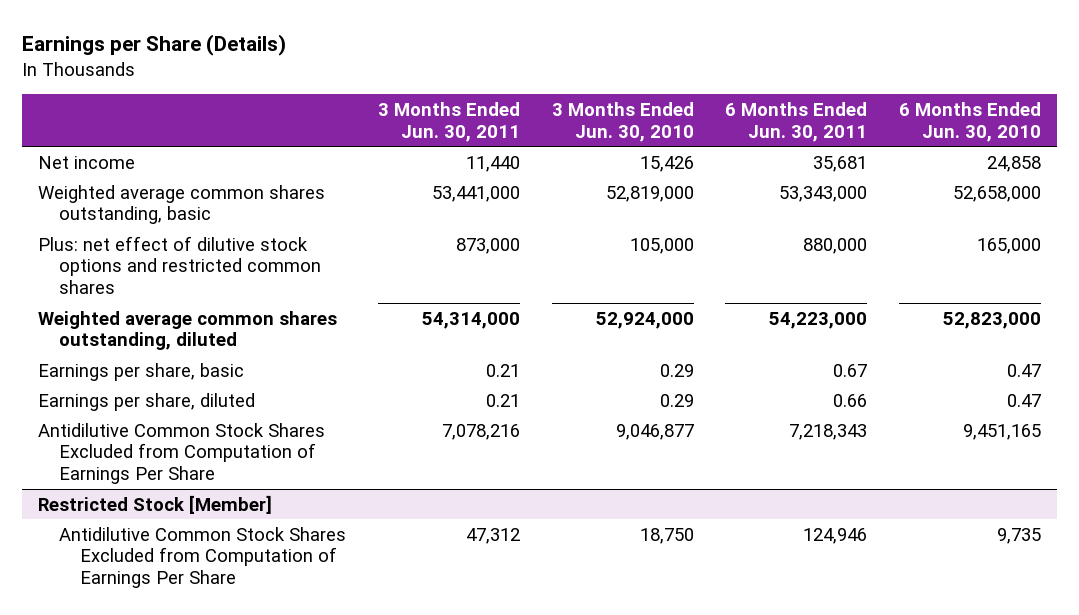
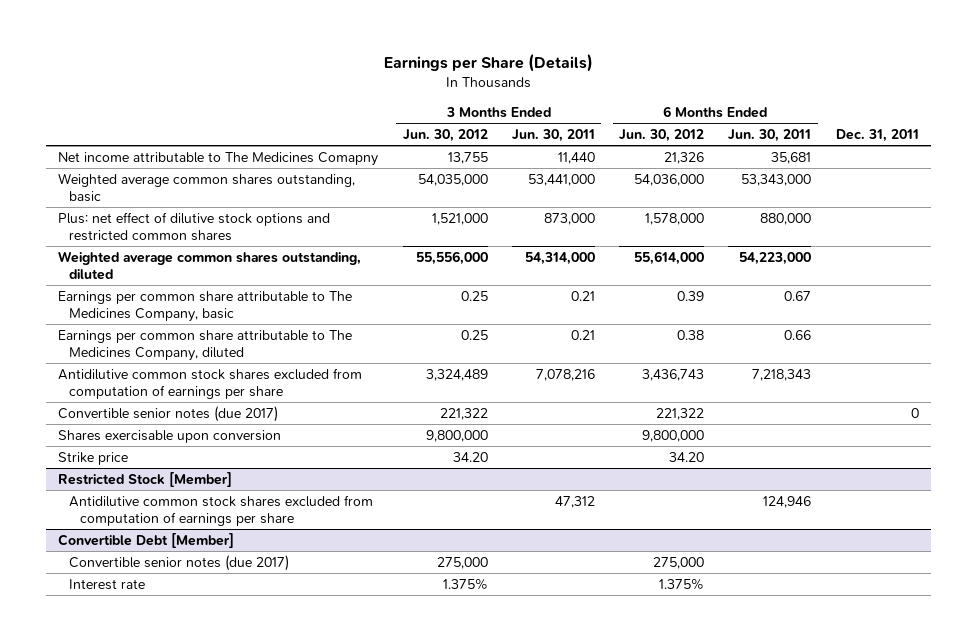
[551,102,694,142] 3 Months Ended Jun. 30, 2010 -> none
[899,102,1042,142] 6 Months Ended Jun. 30, 2010 -> none
none -> [402,129,488,143] Jun. 30, 2012
none -> [619,129,705,143] Jun. 30, 2012
none -> [835,129,919,143] Dec. 31, 2011
[38,155,136,169] Net income -> [58,151,379,166] Net income attributable to The Medicines Comapny
[38,362,245,381] Earnings per share, basic -> [58,290,353,323] Earnings per common share attributable to The Medicines Company, basic
[38,392,256,411] Earnings per share, diluted -> [58,329,353,362] Earnings per common share attributable to The Medicines Company, diluted
[38,422,326,484] Antidilutive Common Stock Shares Excluded from Computation of Earnings Per Share -> [58,367,363,400] Antidilutive common stock shares excluded from computation of earnings per share
none -> [58,405,279,422] Convertible senior notes (due 2017)
none -> [58,429,282,443] Shares exercisable upon conversion
none -> [58,451,129,465] Strike price
[59,526,347,588] Antidilutive Common Stock Shares Excluded from Computation of Earnings Per Share -> [69,494,374,527] Antidilutive common stock shares excluded from computation of earnings per share
none -> [58,532,235,548] Convertible Debt [Member]
none -> [69,554,290,571] Convertible senior notes (due 2017)
none -> [69,578,146,590] Interest rate

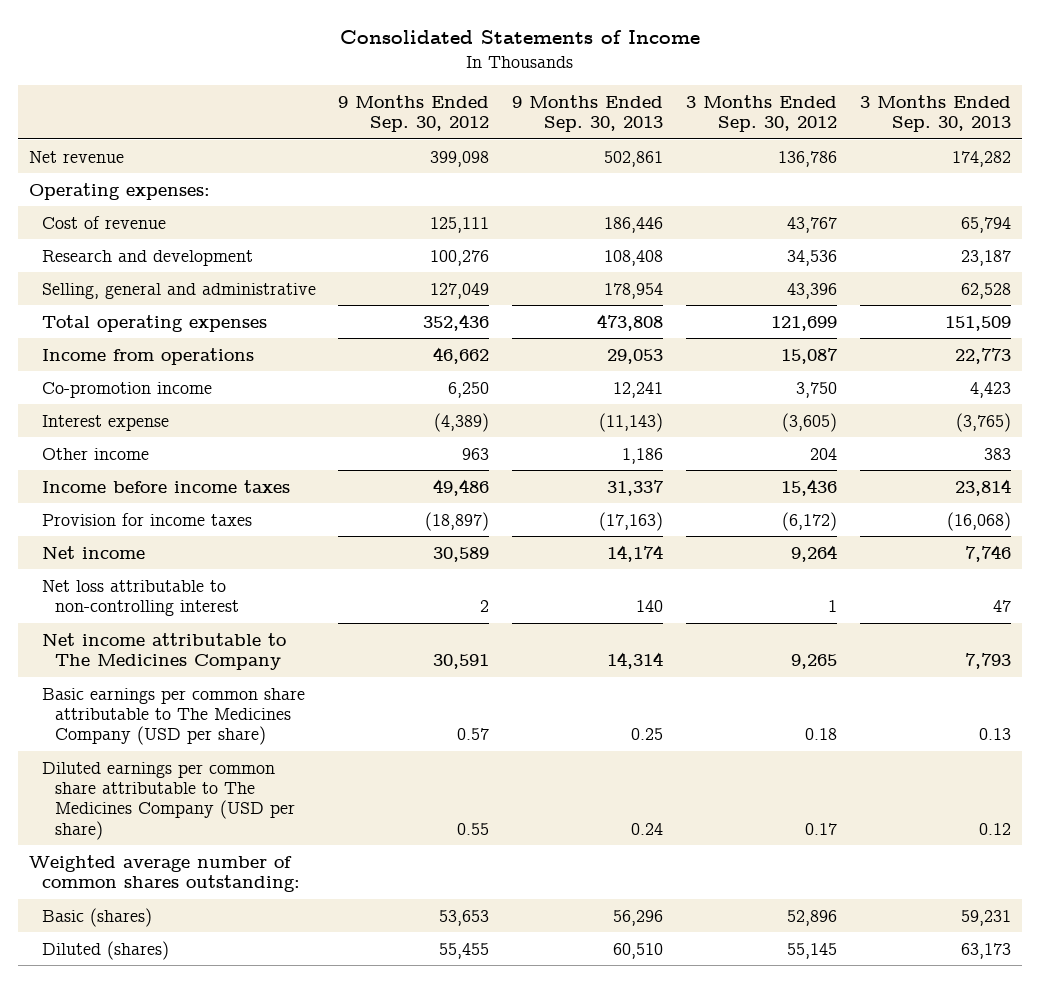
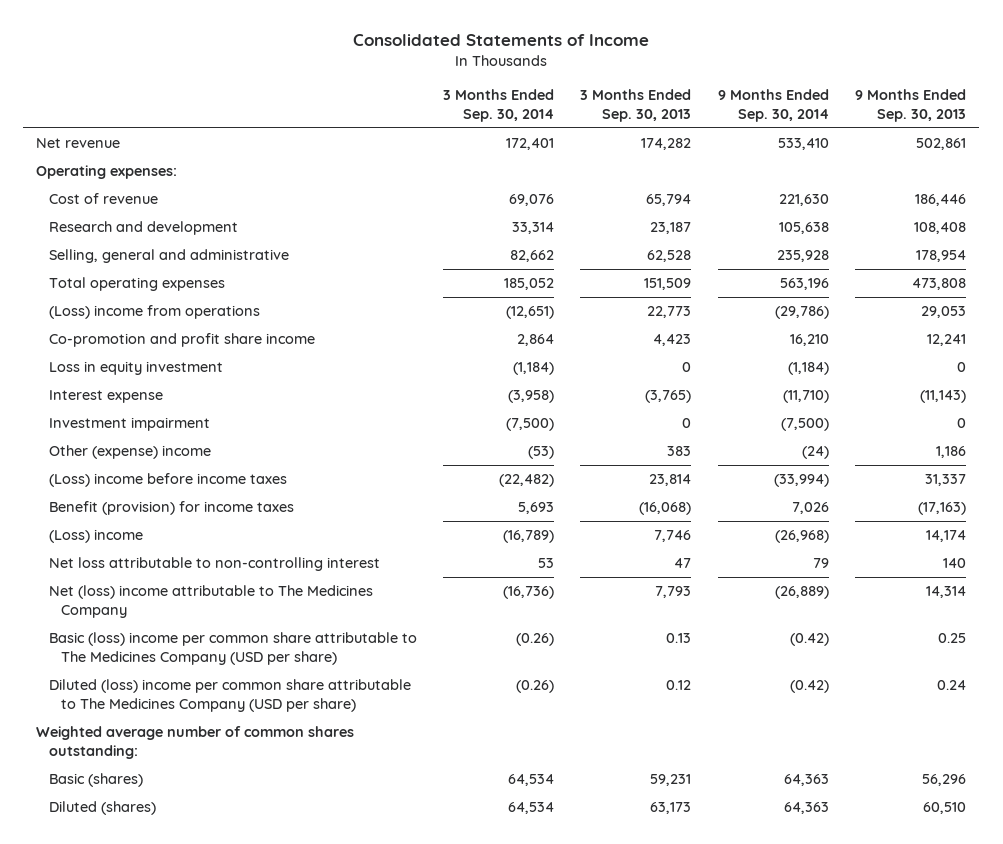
[338,94,490,133] 9 Months Ended Sep. 30, 2012 -> none
[685,94,837,133] 3 Months Ended Sep. 30, 2012 -> none
none -> [443,89,555,122] 3 Months Ended Sep. 30, 2014
none -> [717,89,829,122] 9 Months Ended Sep. 30, 2014
[41,347,254,365] Income from operations -> [48,305,260,320] (Loss) income from operations
[41,381,212,398] Co-promotion income -> [48,333,315,348] Co-promotion and profit share income
none -> [48,361,223,376] Loss in equity investment
none -> [48,417,210,432] Investment impairment
[41,447,149,460] Other income -> [48,445,211,460] Other (expense) income
[41,479,290,493] Income before income taxes -> [48,473,287,488] (Loss) income before income taxes
[41,512,252,526] Provision for income taxes -> [48,501,294,516] Benefit (provision) for income taxes
[41,545,145,559] Net income -> [48,529,143,544] (Loss) income
[41,632,286,670] Net income attributable to The Medicines Company -> [48,585,373,619] Net (loss) income attributable to The Medicines Company
[41,687,305,746] Basic earnings per common share attributable to The Medicines Company (USD per share) -> [48,632,417,666] Basic (loss) income per common share attributable to The Medicines Company (USD per share)
[41,761,295,840] Diluted earnings per common share attributable to The Medicines Company (USD per share) -> [48,679,411,713] Diluted (loss) income per common share attributable to The Medicines Company (USD per share)

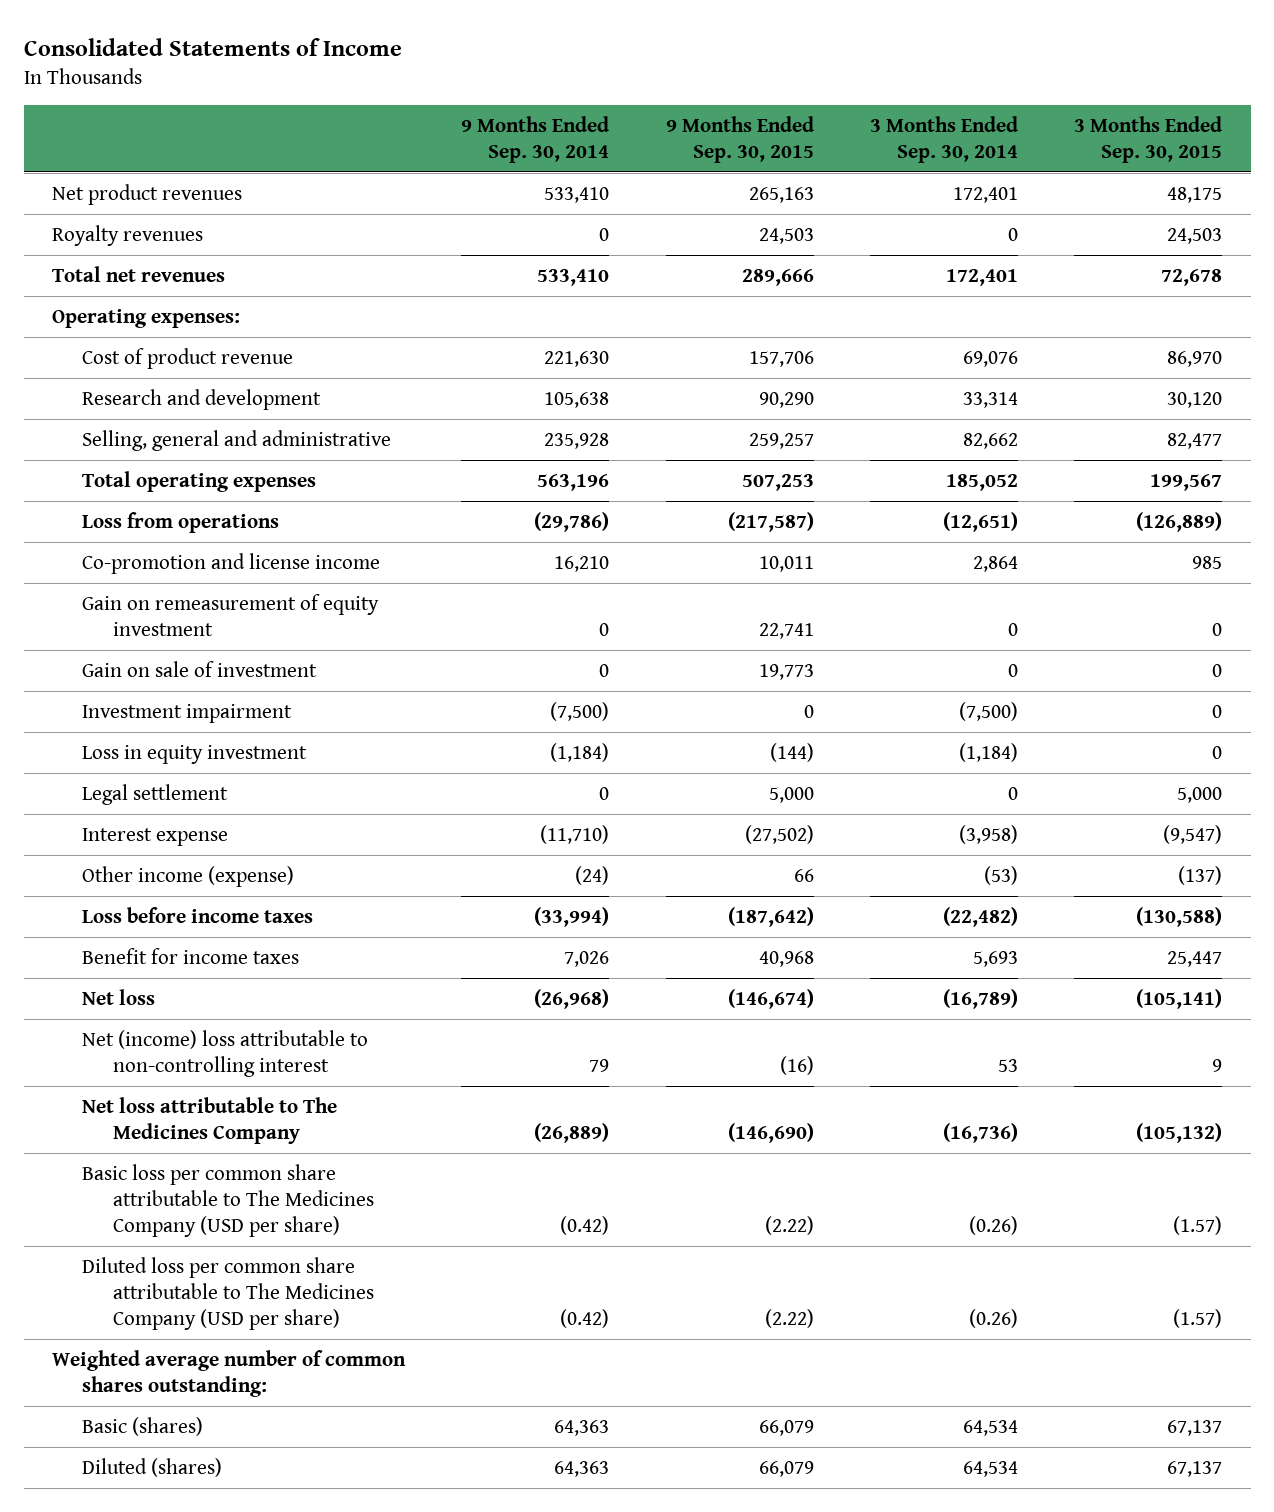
[580,89,692,122] 3 Months Ended Sep. 30, 2013 -> none
[855,89,967,122] 9 Months Ended Sep. 30, 2013 -> none
none -> [665,115,814,163] 9 Months Ended Sep. 30, 2015
none -> [1074,115,1223,163] 3 Months Ended Sep. 30, 2015
none -> [51,183,242,205] Net product revenues
none -> [51,224,203,246] Royalty revenues
[36,138,121,149] Net revenue -> [51,265,225,282] Total net revenues
[48,193,158,205] Cost of revenue -> [82,347,294,369] Cost of product revenue
[48,305,260,320] (Loss) income from operations -> [82,511,280,533] Loss from operations
[48,333,315,348] Co-promotion and profit share income -> [82,552,381,574] Co-promotion and license income
none -> [82,593,380,636] Gain on remeasurement of equity investment
none -> [82,660,318,677] Gain on sale of investment
[48,417,210,432] Investment impairment -> [82,703,293,723] Investment impairment
none -> [82,783,229,805] Legal settlement
[48,445,211,460] Other (expense) income -> [82,865,295,887] Other income (expense)
[48,473,287,488] (Loss) income before income taxes -> [82,906,314,923] Loss before income taxes
[48,501,294,516] Benefit (provision) for income taxes -> [82,947,300,964] Benefit for income taxes
[48,529,143,544] (Loss) income -> [82,988,156,1005] Net loss
[48,557,380,572] Net loss attributable to non-controlling interest -> [82,1029,369,1077] Net (income) loss attributable to non-controlling interest
[48,585,373,619] Net (loss) income attributable to The Medicines Company -> [82,1096,338,1144] Net loss attributable to The Medicines Company
[48,632,417,666] Basic (loss) income per common share attributable to The Medicines Company (USD per share) -> [82,1163,374,1237] Basic loss per common share attributable to The Medicines Company (USD per share)
[48,679,411,713] Diluted (loss) income per common share attributable to The Medicines Company (USD per share) -> [82,1256,374,1330] Diluted loss per common share attributable to The Medicines Company (USD per share)

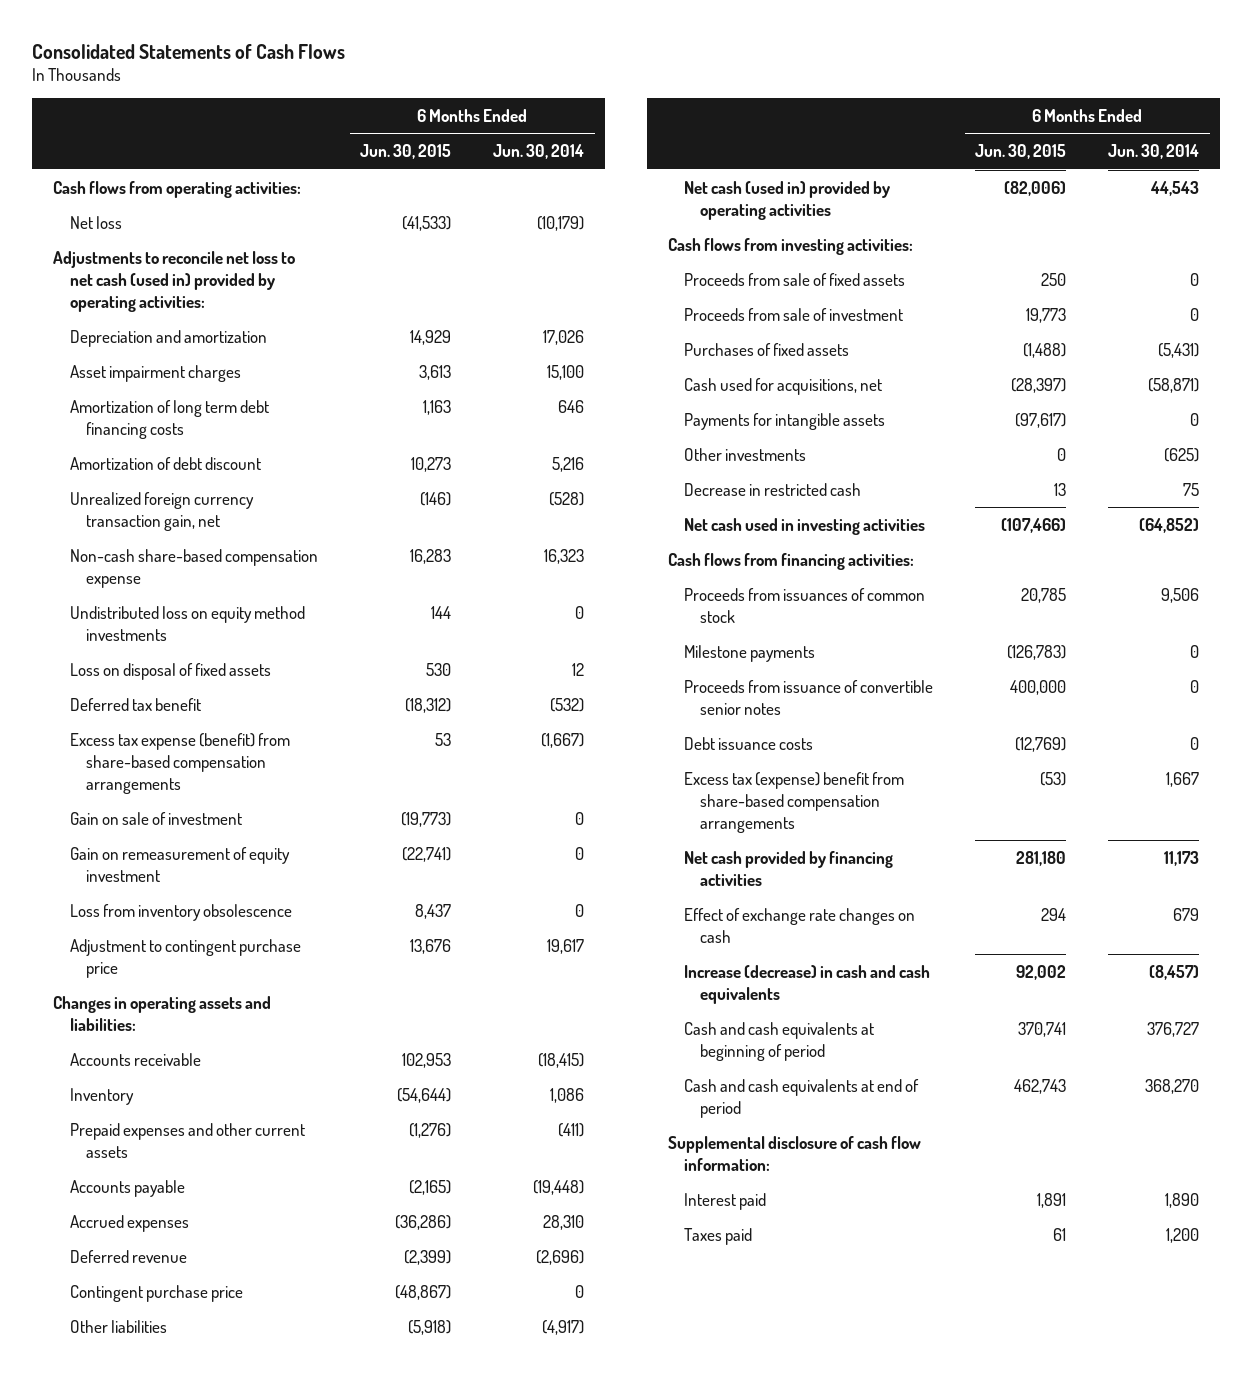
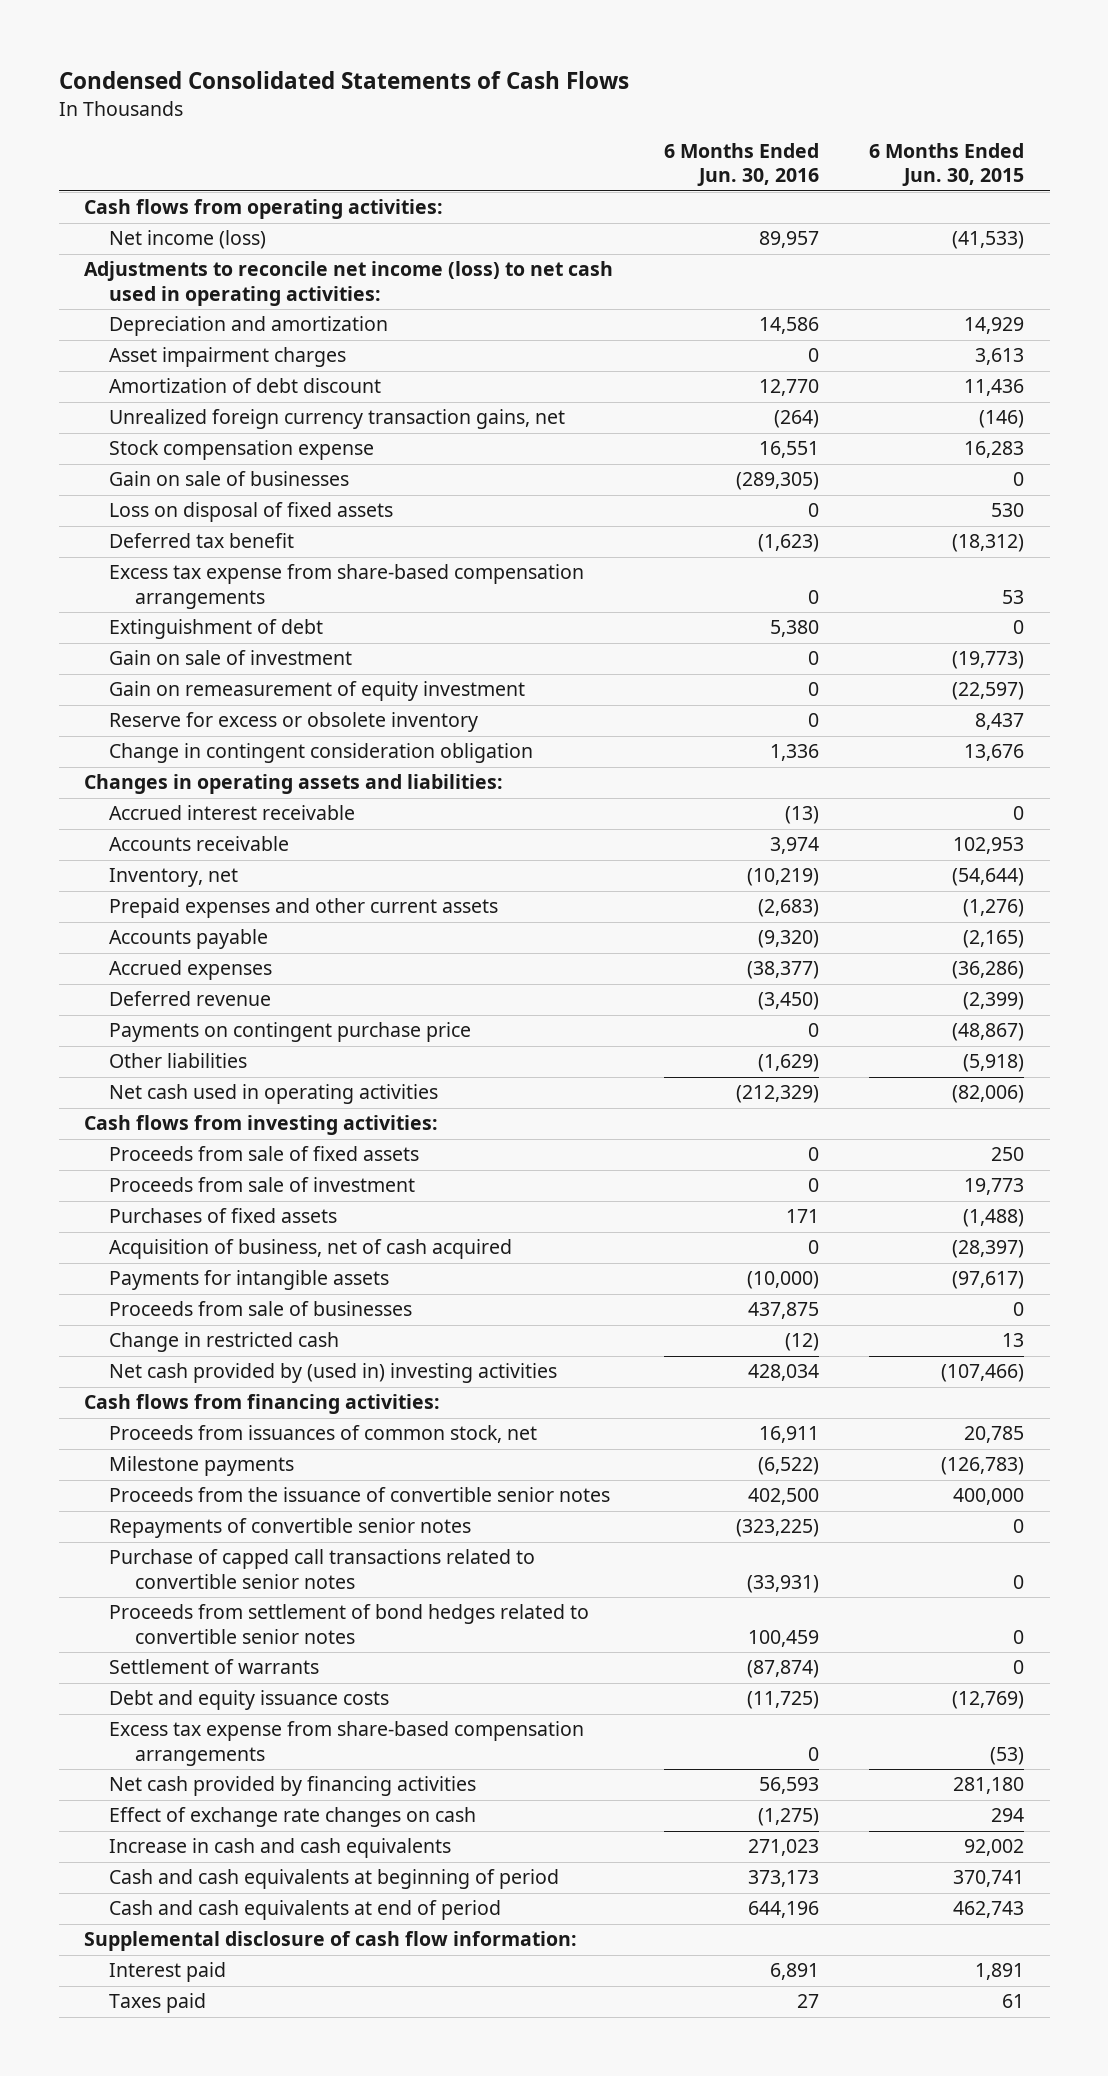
[32,43,346,59] Consolidated Statements of Cash Flows -> [58,71,629,90] Condensed Consolidated Statements of Cash Flows
[493,144,585,160] Jun. 30, 2014 -> none
none -> [663,143,819,187] 6 Months Ended Jun. 30, 2016
[69,215,122,229] Net loss -> [109,230,267,250] Net income (loss)
[53,250,296,312] Adjustments to reconcile net loss to net cash (used in) provided by operating activities: -> [83,261,613,306] Adjustments to reconcile net income (loss) to net cash used in operating activities:
[69,399,269,439] Amortization of long term debt financing costs -> none
[69,605,305,641] Undistributed loss on equity method investments -> none
[411,456,452,472] 10,273 -> [964,379,1025,397] 11,436
[69,491,254,531] Unrealized foreign currency transaction gain, net -> [109,409,566,430] Unrealized foreign currency transaction gains, net
[69,548,318,588] Non-cash share-based compensation expense -> [109,440,375,461] Stock compensation expense
none -> [109,471,350,487] Gain on sale of businesses
[69,732,290,794] Excess tax expense (benefit) from share-based compensation arrangements -> [109,564,585,609] Excess tax expense from share-based compensation arrangements
none -> [109,619,324,640] Extinguishment of debt
[402,846,452,862] (22,741) -> [952,682,1025,701] (22,597)
[69,903,292,921] Loss from inventory obsolescence -> [109,712,479,733] Reserve for excess or obsolete inventory
[69,938,301,978] Adjustment to contingent purchase price -> [109,743,534,764] Change in contingent consideration obligation
none -> [109,805,356,821] Accrued interest receivable
[69,1087,134,1105] Inventory -> [109,868,239,888] Inventory, net
[69,1284,243,1302] Contingent purchase price -> [109,1022,472,1043] Payments on contingent purchase price
[684,180,891,220] Net cash (used in) provided by operating activities -> [109,1084,439,1105] Net cash used in operating activities
[684,377,883,395] Cash used for acquisitions, net -> [109,1239,513,1260] Acquisition of business, net of cash acquired
[684,447,807,461] Other investments -> none
none -> [109,1301,413,1317] Proceeds from sale of businesses
[684,482,862,496] Decrease in restricted cash -> [109,1332,340,1353] Change in restricted cash
[684,517,926,535] Net cash used in investing activities -> [109,1363,558,1384] Net cash provided by (used in) investing activities
[684,587,926,623] Proceeds from issuances of common stock -> [109,1425,538,1444] Proceeds from issuances of common stock, net
[684,679,934,715] Proceeds from issuance of convertible senior notes -> [109,1487,611,1503] Proceeds from the issuance of convertible senior notes
none -> [109,1518,472,1539] Repayments of convertible senior notes
none -> [109,1549,536,1589] Purchase of capped call transactions related to convertible senior notes
none -> [109,1604,590,1644] Proceeds from settlement of bond hedges related to convertible senior notes
none -> [109,1659,320,1675] Settlement of warrants
[684,736,814,750] Debt issuance costs -> [109,1690,390,1711] Debt and equity issuance costs
[684,771,905,833] Excess tax (expense) benefit from share-based compensation arrangements -> [109,1721,585,1766] Excess tax expense from share-based compensation arrangements
[684,964,931,1004] Increase (decrease) in cash and cash equivalents -> [109,1838,452,1859] Increase in cash and cash equivalents

